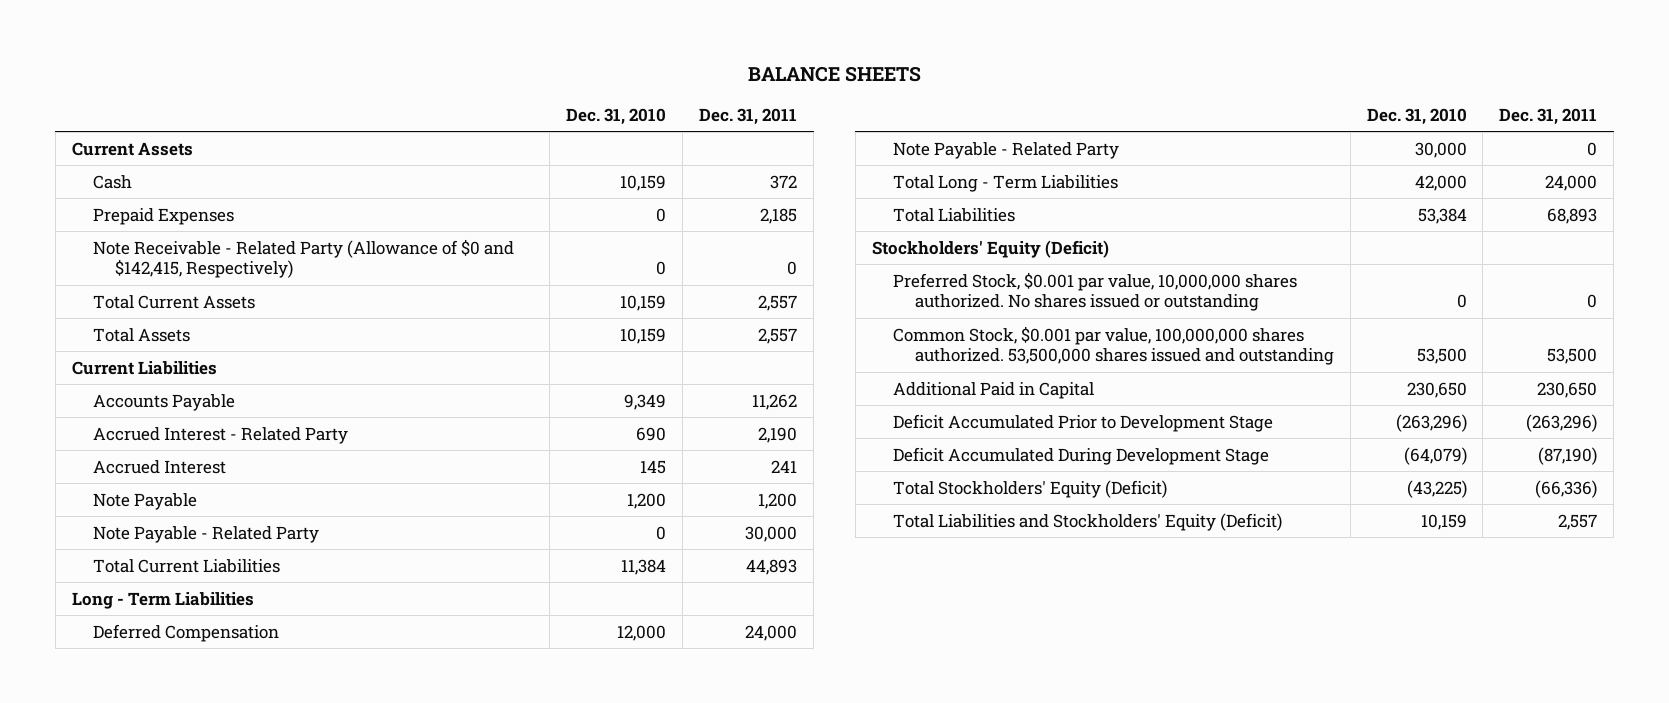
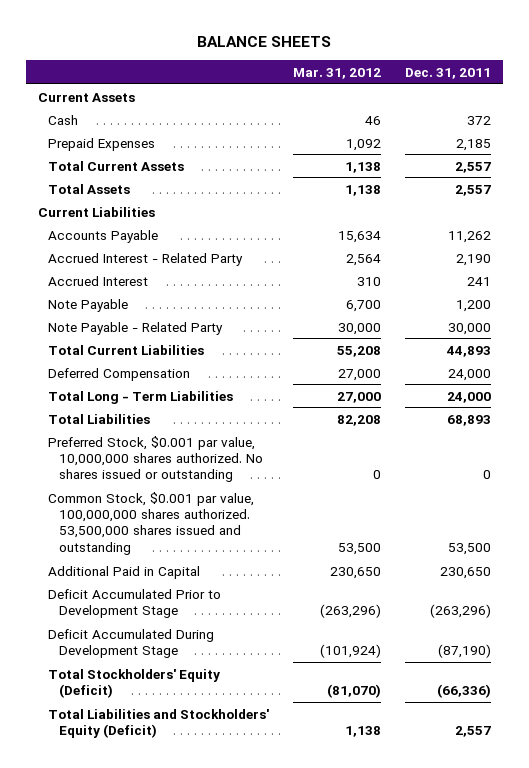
[566,107,667,125] Dec. 31, 2010 -> none
none -> [293,68,382,80] Mar. 31, 2012
[93,238,515,279] Note Receivable - Related Party (Allowance of $0 and $142,415, Respectively) -> none
[71,591,254,609] Long - Term Liabilities -> none
[893,141,1120,159] Note Payable - Related Party -> none
[871,239,1109,258] Stockholders' Equity (Deficit) -> none

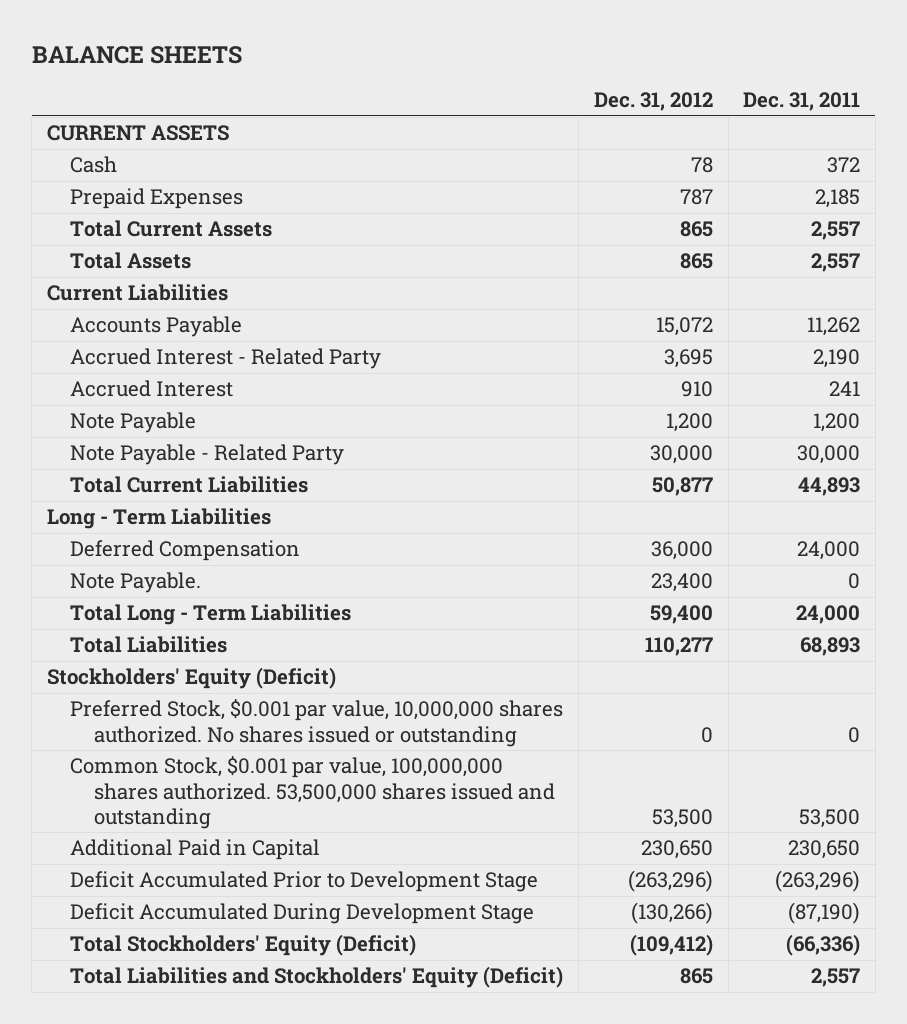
[293,68,382,80] Mar. 31, 2012 -> none
none -> [593,92,713,112] Dec. 31, 2012
[37,92,135,102] Current Assets -> [46,125,229,142] CURRENT ASSETS
none -> [46,508,271,530] Long - Term Liabilities
none -> [70,572,202,594] Note Payable.
none -> [46,667,336,690] Stockholders' Equity (Deficit)

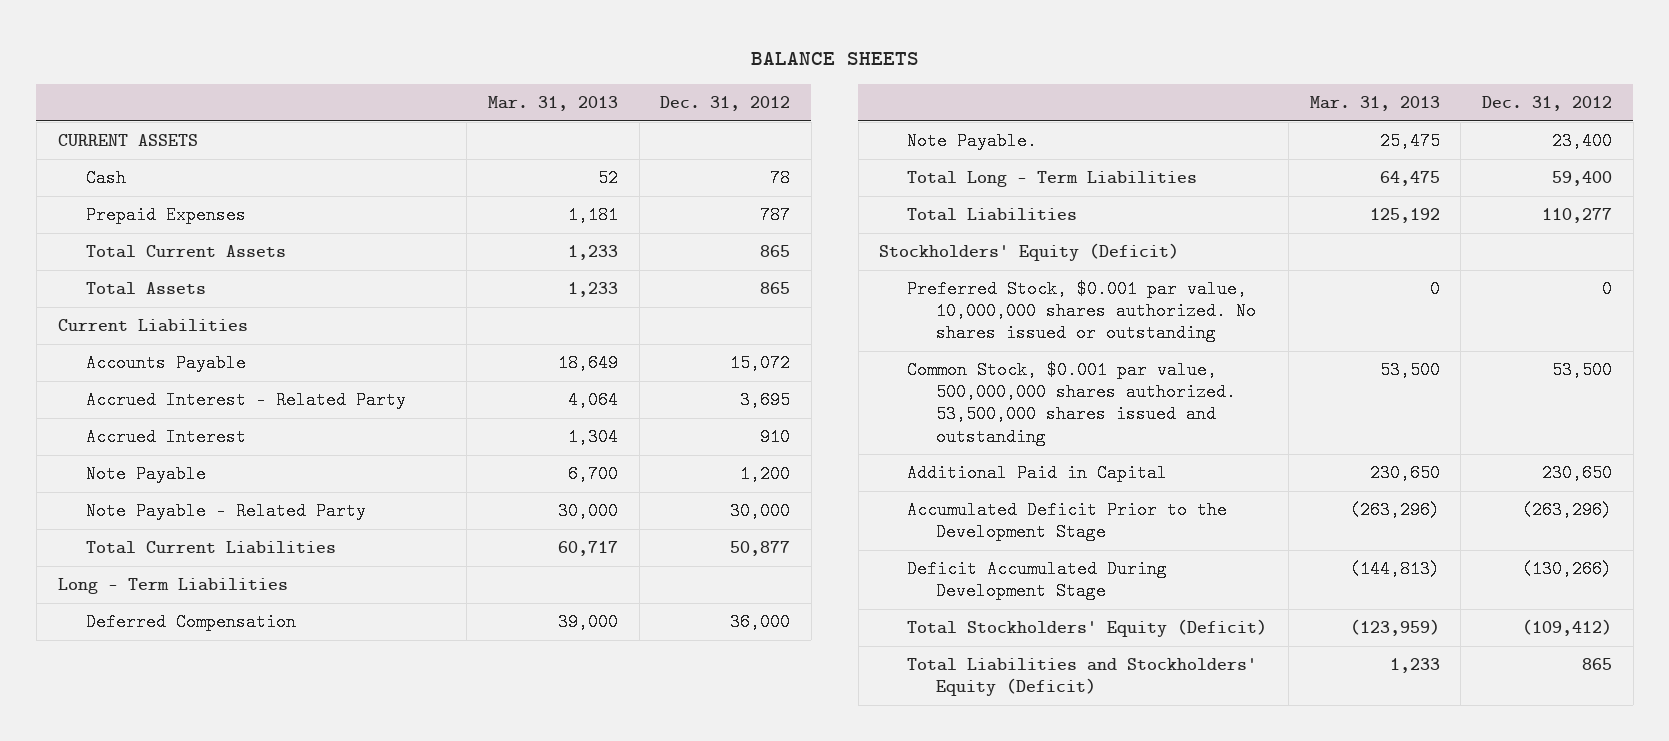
[743,92,861,112] Dec. 31, 2011 -> none
none -> [487,95,618,111] Mar. 31, 2013
[70,756,556,829] Common Stock, $0.001 par value, 100,000,000 shares authorized. 53,500,000 shares issued and outstanding -> [907,360,1236,446] Common Stock, $0.001 par value, 500,000,000 shares authorized. 53,500,000 shares issued and outstanding
[70,871,539,893] Deficit Accumulated Prior to Development Stage -> [907,500,1228,542] Accumulated Deficit Prior to the Development Stage

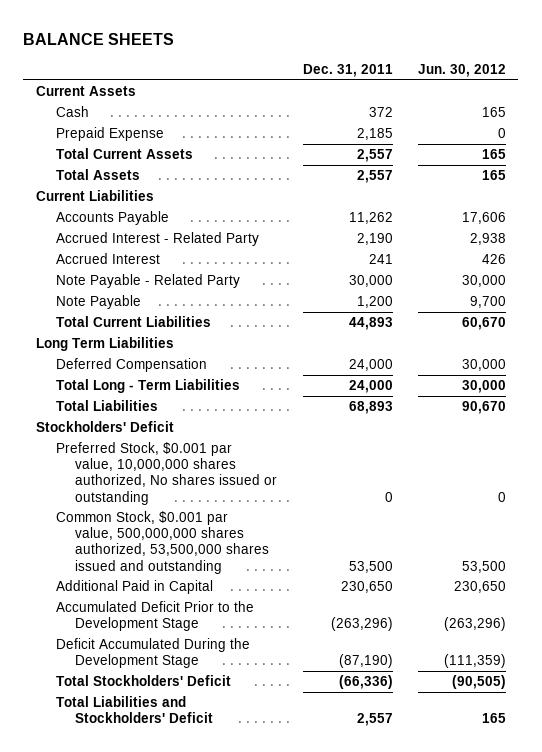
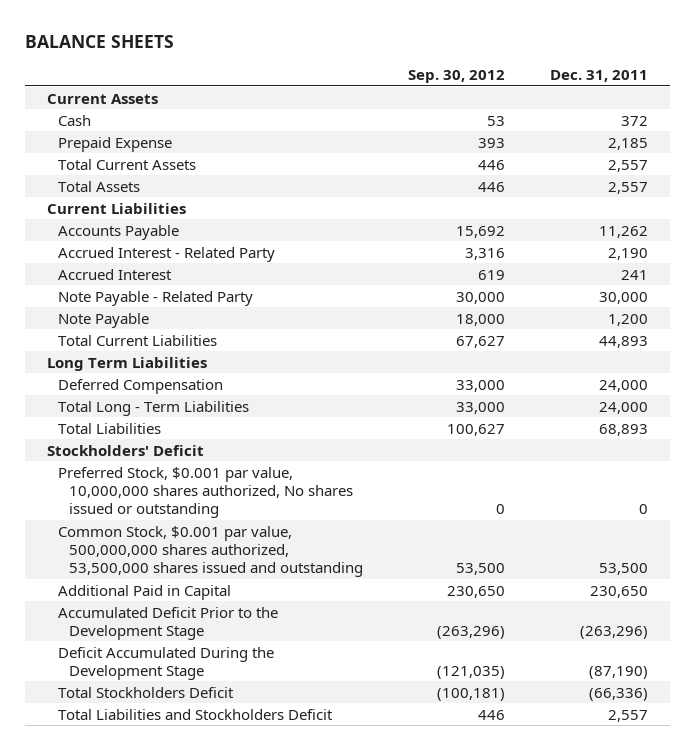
[417,63,506,77] Jun. 30, 2012 -> none
none -> [408,70,506,84] Sep. 30, 2012
[55,675,231,687] Total Stockholders' Deficit -> [58,686,235,698] Total Stockholders Deficit
[55,696,214,724] Total Liabilities and Stockholders' Deficit -> [58,708,334,720] Total Liabilities and Stockholders Deficit

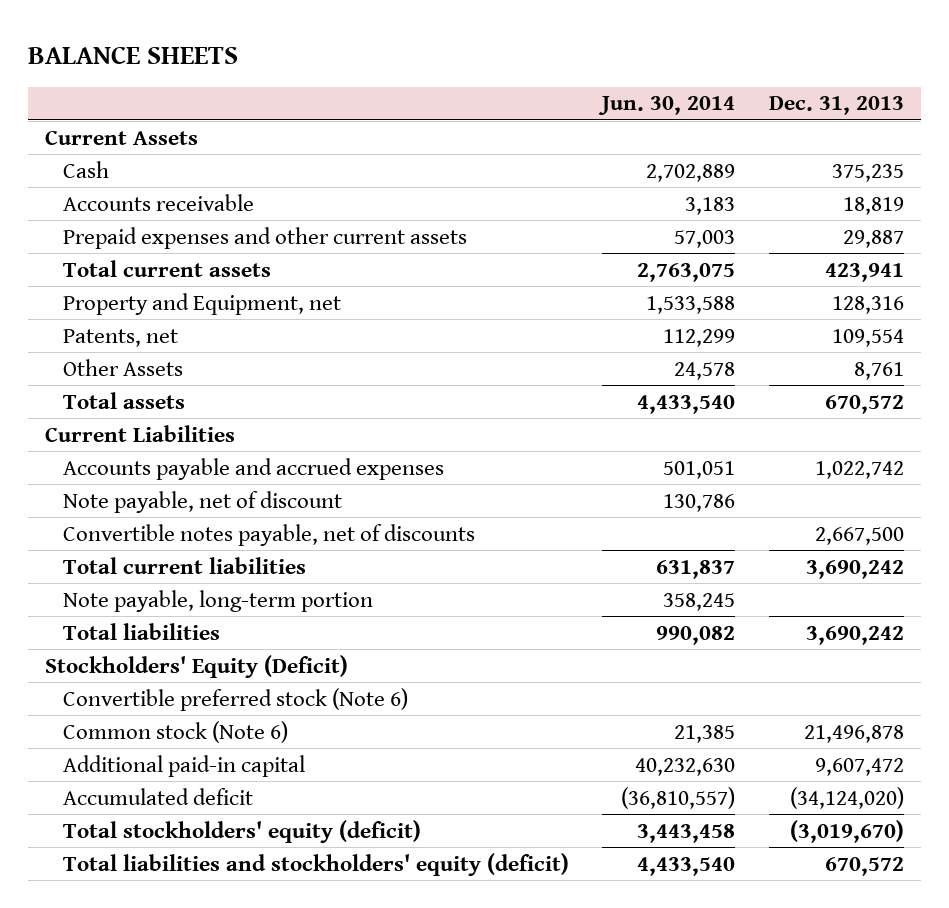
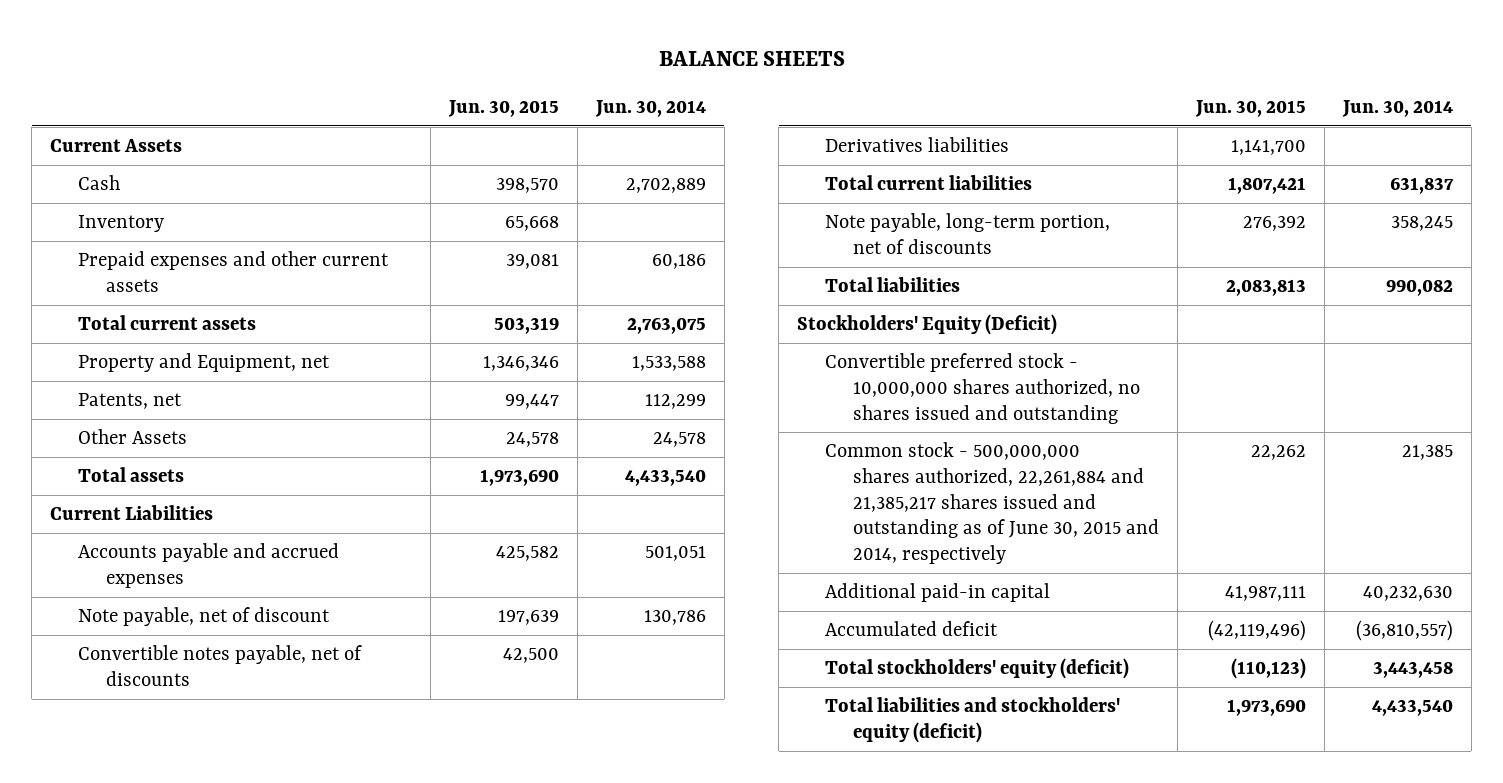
[768,96,904,116] Dec. 31, 2013 -> none
none -> [447,100,559,118] Jun. 30, 2015
[62,193,254,211] Accounts receivable -> none
none -> [78,215,165,233] Inventory
[674,229,736,248] 57,003 -> [651,254,706,270] 60,186
none -> [825,137,1010,153] Derivatives liabilities
[62,589,373,612] Note payable, long-term portion -> [825,213,1111,254] Note payable, long-term portion, net of discounts
[62,687,408,711] Convertible preferred stock (Note 6) -> [825,353,1140,424] Convertible preferred stock - 10,000,000 shares authorized, no shares issued and outstanding
[62,720,288,743] Common stock (Note 6) -> [825,442,1159,564] Common stock - 500,000,000 shares authorized, 22,261,884 and 21,385,217 shares issued and outstanding as of June 30, 2015 and 2014, respectively

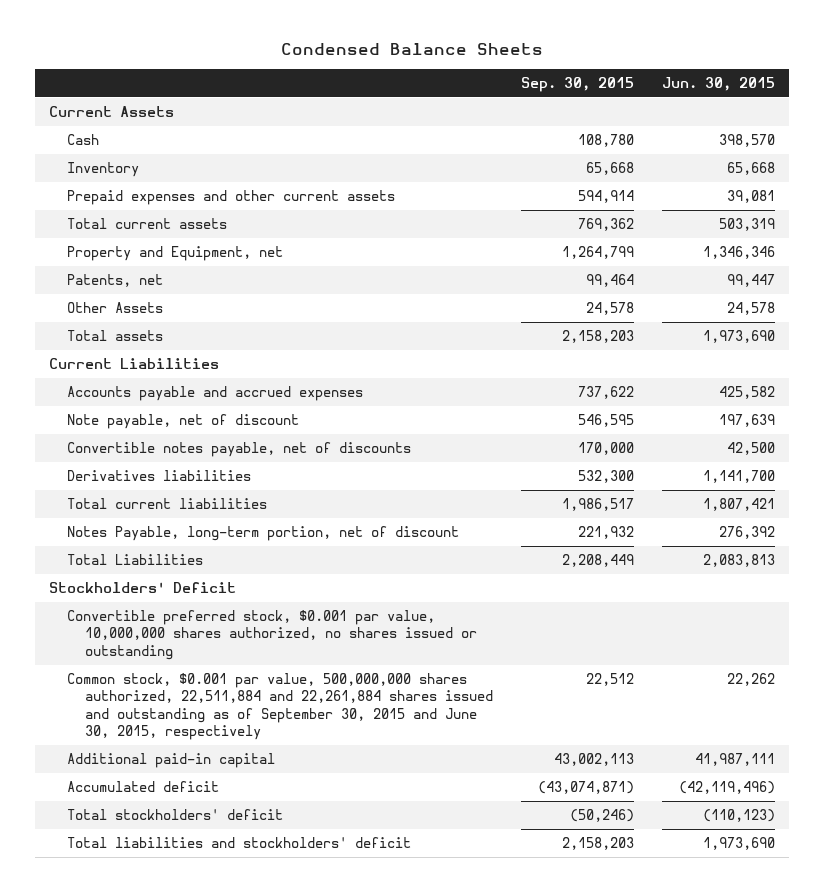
[658,51,845,67] BALANCE SHEETS -> [280,43,543,56] Condensed Balance Sheets
[594,100,706,118] Jun. 30, 2014 -> none
none -> [521,76,635,92] Sep. 30, 2015
[825,213,1111,254] Note payable, long-term portion, net of discounts -> [66,526,459,542] Notes Payable, long-term portion, net of discount
[825,277,961,293] Total liabilities -> [66,554,203,566] Total Liabilities
[797,314,1058,336] Stockholders' Equity (Deficit) -> [48,582,236,594] Stockholders' Deficit
[825,353,1140,424] Convertible preferred stock - 10,000,000 shares authorized, no shares issued and outstanding -> [66,610,478,660] Convertible preferred stock, $0.001 par value, 10,000,000 shares authorized, no shares issued or outstanding
[825,442,1159,564] Common stock - 500,000,000 shares authorized, 22,261,884 and 21,385,217 shares issued and outstanding as of June 30, 2015 and 2014, respectively -> [66,673,494,741] Common stock, $0.001 par value, 500,000,000 shares authorized, 22,511,884 and 22,261,884 shares issued and outstanding as of September 30, 2015 and June 30, 2015, respectively
[825,658,1130,680] Total stockholders' equity (deficit) -> [66,809,283,821] Total stockholders' deficit
[825,697,1121,743] Total liabilities and stockholders' equity (deficit) -> [66,837,411,849] Total liabilities and stockholders' deficit

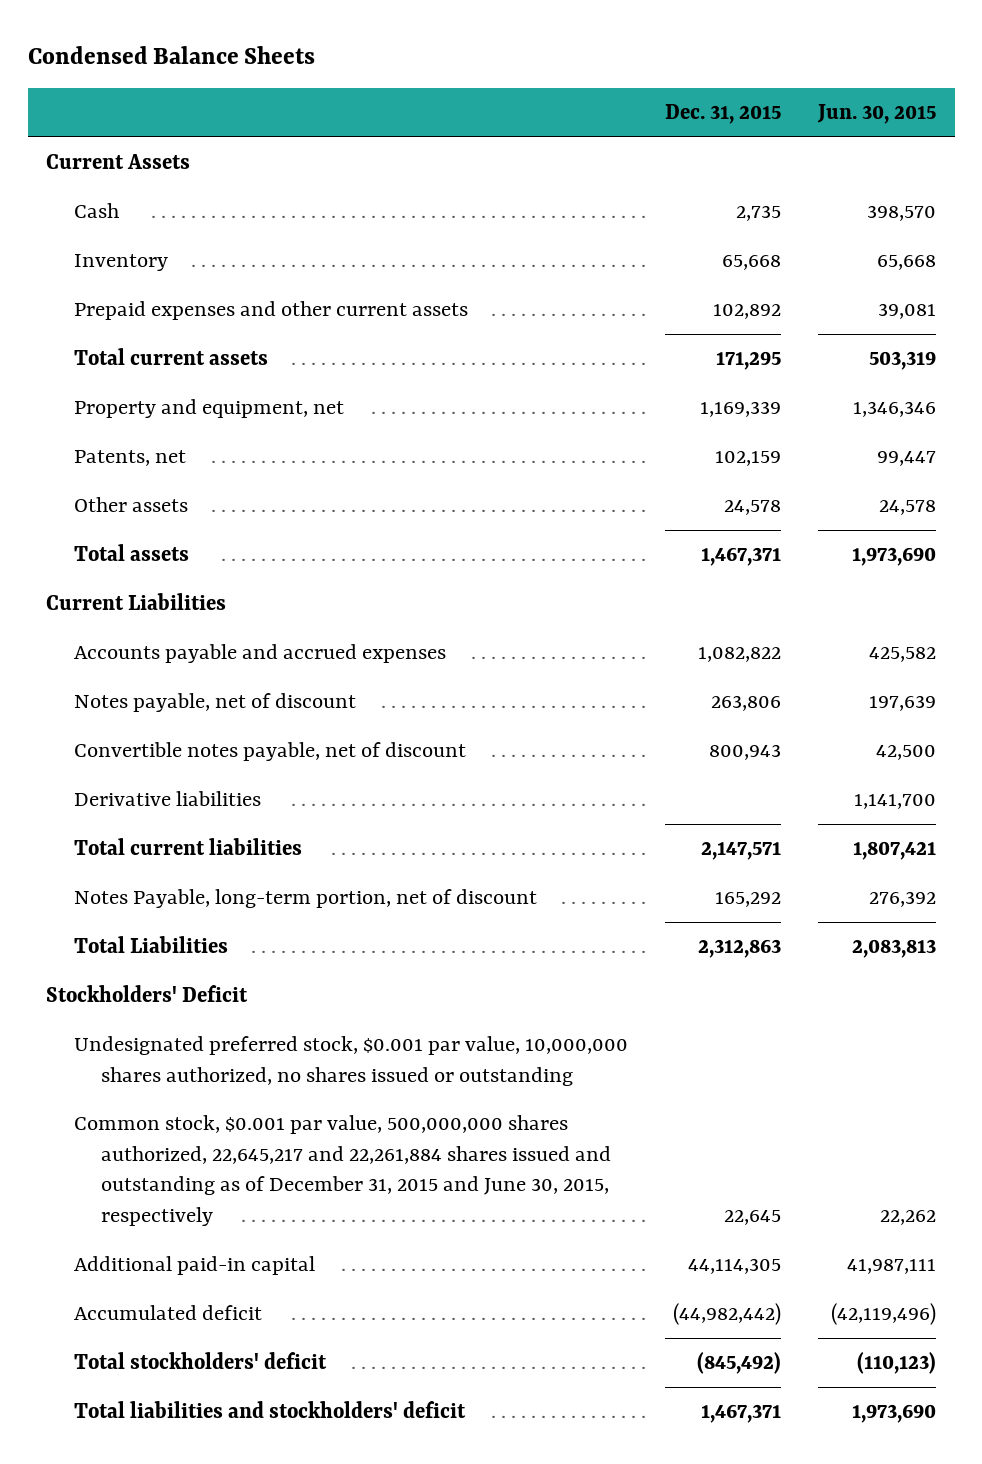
[521,76,635,92] Sep. 30, 2015 -> none
none -> [664,104,781,125] Dec. 31, 2015
[66,246,283,262] Property and Equipment, net -> [73,399,344,419] Property and equipment, net
[66,302,163,314] Other Assets -> [73,497,188,513] Other assets
[66,414,299,430] Note payable, net of discount -> [73,693,356,713] Notes payable, net of discount
[66,442,411,458] Convertible notes payable, net of discounts -> [73,742,466,762] Convertible notes payable, net of discount
[66,470,251,482] Derivatives liabilities -> [73,791,261,807] Derivative liabilities
[66,610,478,660] Convertible preferred stock, $0.001 par value, 10,000,000 shares authorized, no shares issued or outstanding -> [73,1036,628,1086] Undesignated preferred stock, $0.001 par value, 10,000,000 shares authorized, no shares issued or outstanding
[66,673,494,741] Common stock, $0.001 par value, 500,000,000 shares authorized, 22,511,884 and 22,261,884 shares issued and outstanding as of September 30, 2015 and June 30, 2015, respectively -> [73,1115,612,1227] Common stock, $0.001 par value, 500,000,000 shares authorized, 22,645,217 and 22,261,884 shares issued and outstanding as of December 31, 2015 and June 30, 2015, respectively

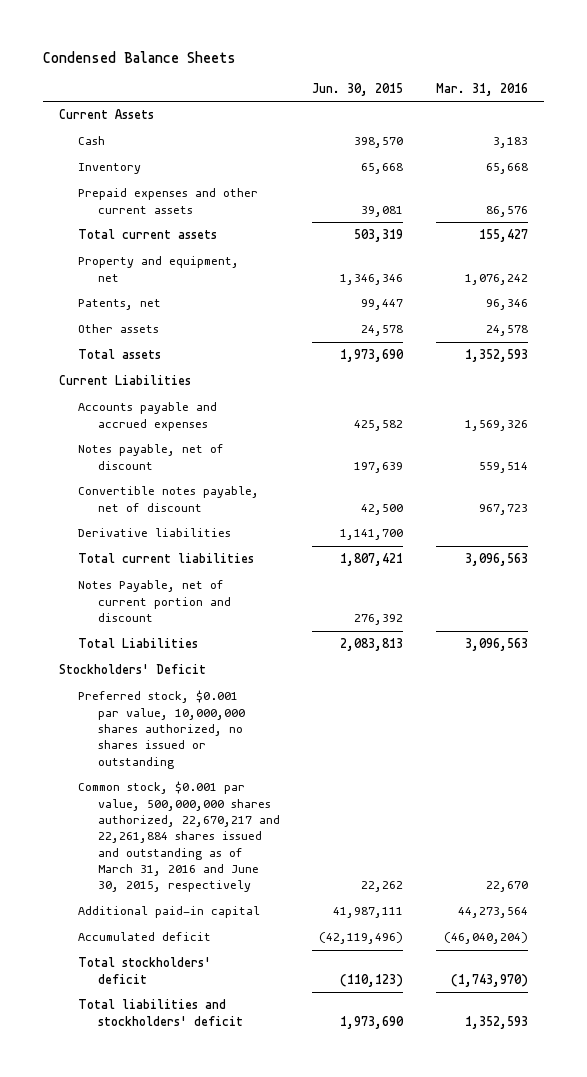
[664,104,781,125] Dec. 31, 2015 -> none
none -> [435,82,528,96] Mar. 31, 2016
[73,889,537,909] Notes Payable, long-term portion, net of discount -> [78,580,231,623] Notes Payable, net of current portion and discount
[73,1036,628,1086] Undesignated preferred stock, $0.001 par value, 10,000,000 shares authorized, no shares issued or outstanding -> [78,690,245,769] Preferred stock, $0.001 par value, 10,000,000 shares authorized, no shares issued or outstanding
[73,1115,612,1227] Common stock, $0.001 par value, 500,000,000 shares authorized, 22,645,217 and 22,261,884 shares issued and outstanding as of December 31, 2015 and June 30, 2015, respectively -> [78,781,280,893] Common stock, $0.001 par value, 500,000,000 shares authorized, 22,670,217 and 22,261,884 shares issued and outstanding as of March 31, 2016 and June 30, 2015, respectively

